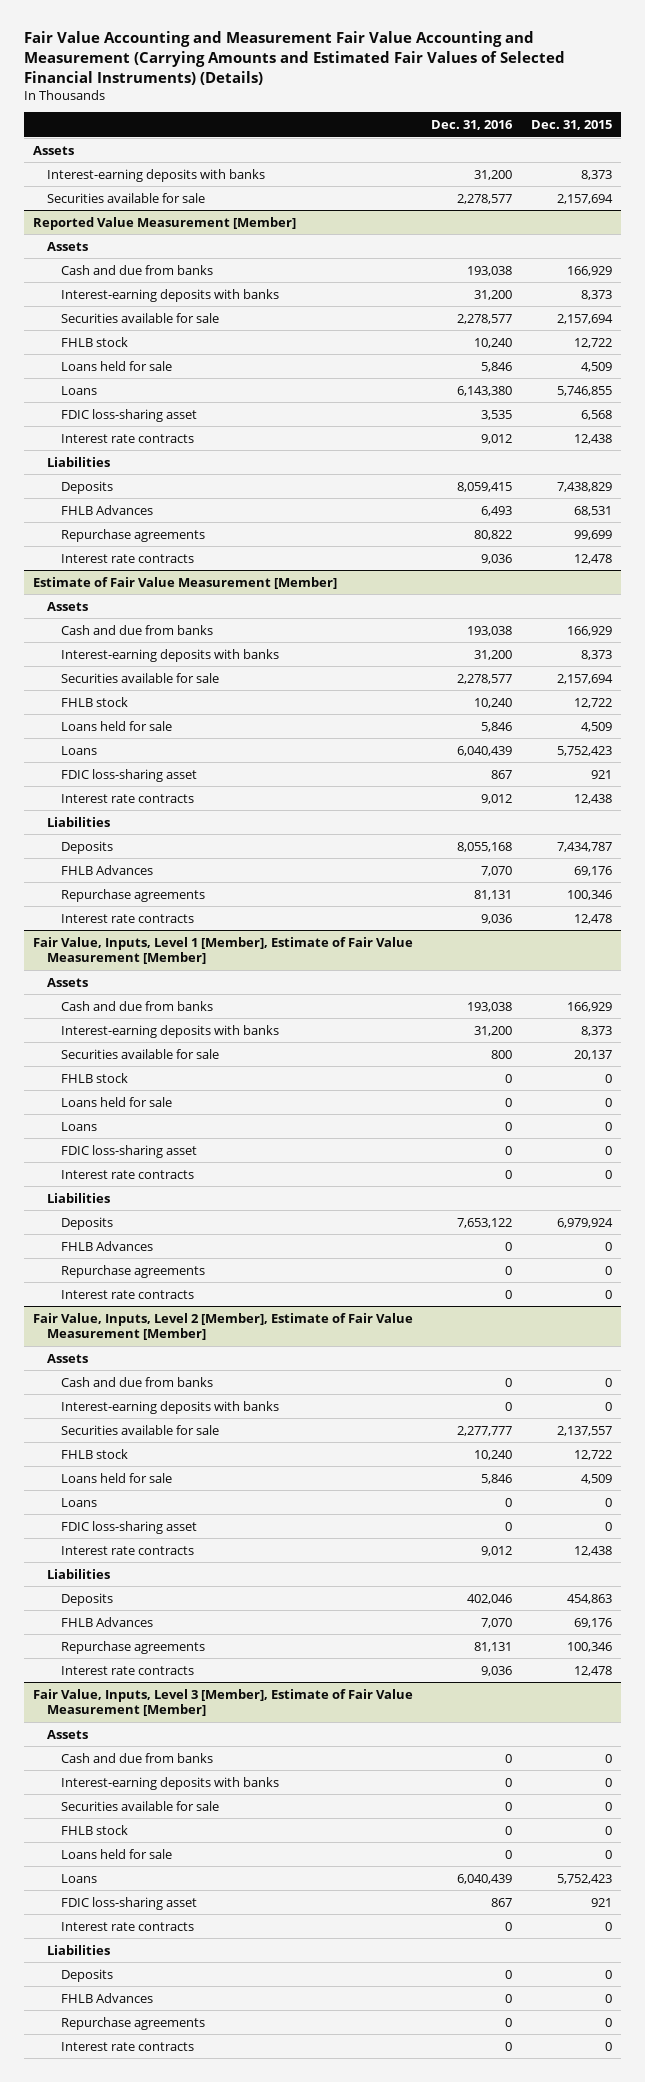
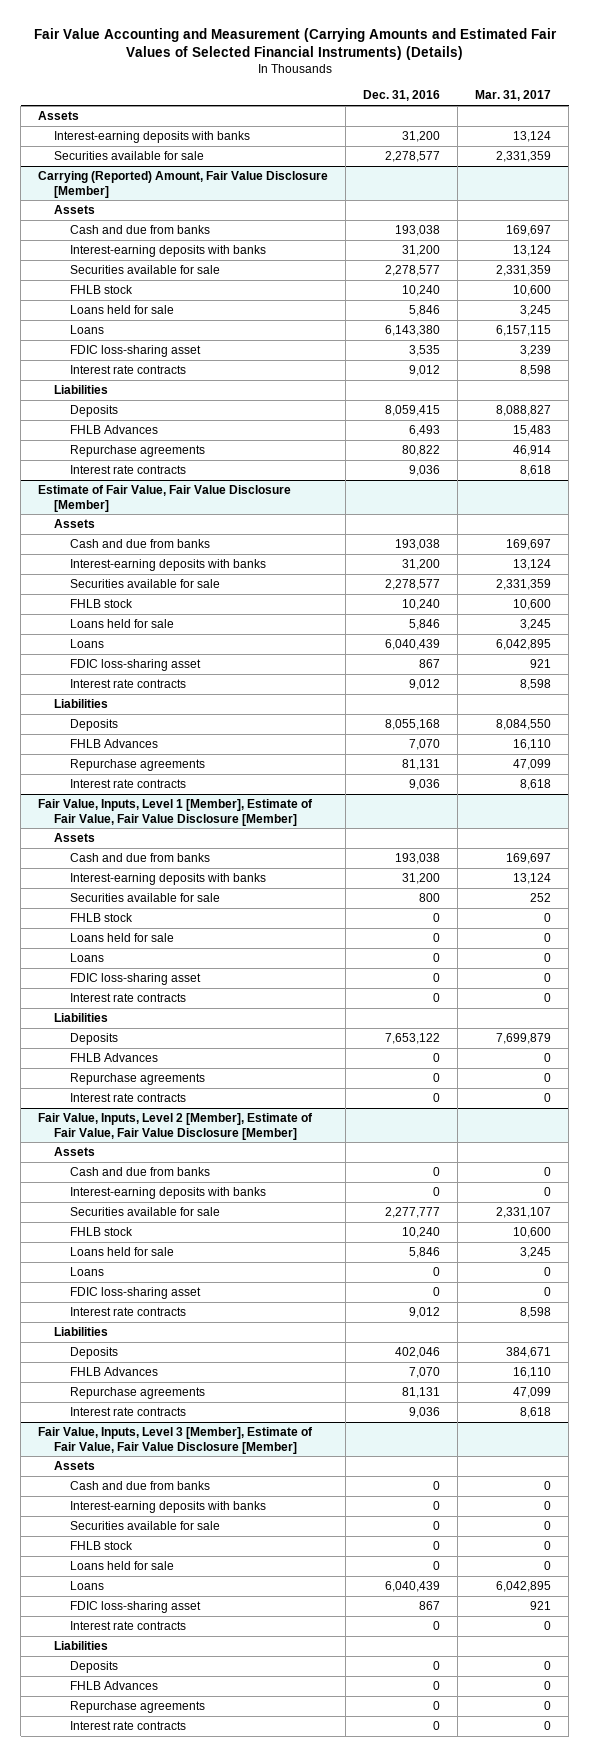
[23,31,565,85] Fair Value Accounting and Measurement Fair Value Accounting and Measurement (Carrying Amounts and Estimated Fair Values of Selected Financial Instruments) (Details) -> [33,28,557,61] Fair Value Accounting and Measurement (Carrying Amounts and Estimated Fair Values of Selected Financial Instruments) (Details)
[530,120,612,131] Dec. 31, 2015 -> none
none -> [475,90,552,102] Mar. 31, 2017
[32,216,296,230] Reported Value Measurement [Member] -> [38,171,329,198] Carrying (Reported) Amount, Fair Value Disclosure [Member]
[32,576,337,589] Estimate of Fair Value Measurement [Member] -> [38,485,292,512] Estimate of Fair Value, Fair Value Disclosure [Member]
[32,936,413,965] Fair Value, Inputs, Level 1 [Member], Estimate of Fair Value Measurement [Member] -> [38,799,314,826] Fair Value, Inputs, Level 1 [Member], Estimate of Fair Value, Fair Value Disclosure [Member]
[32,1312,413,1341] Fair Value, Inputs, Level 2 [Member], Estimate of Fair Value Measurement [Member] -> [38,1113,314,1140] Fair Value, Inputs, Level 2 [Member], Estimate of Fair Value, Fair Value Disclosure [Member]
[32,1688,413,1717] Fair Value, Inputs, Level 3 [Member], Estimate of Fair Value Measurement [Member] -> [38,1427,314,1454] Fair Value, Inputs, Level 3 [Member], Estimate of Fair Value, Fair Value Disclosure [Member]

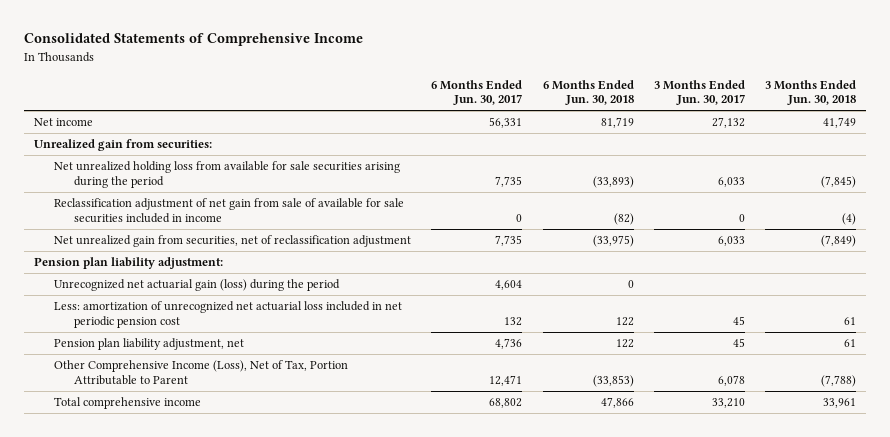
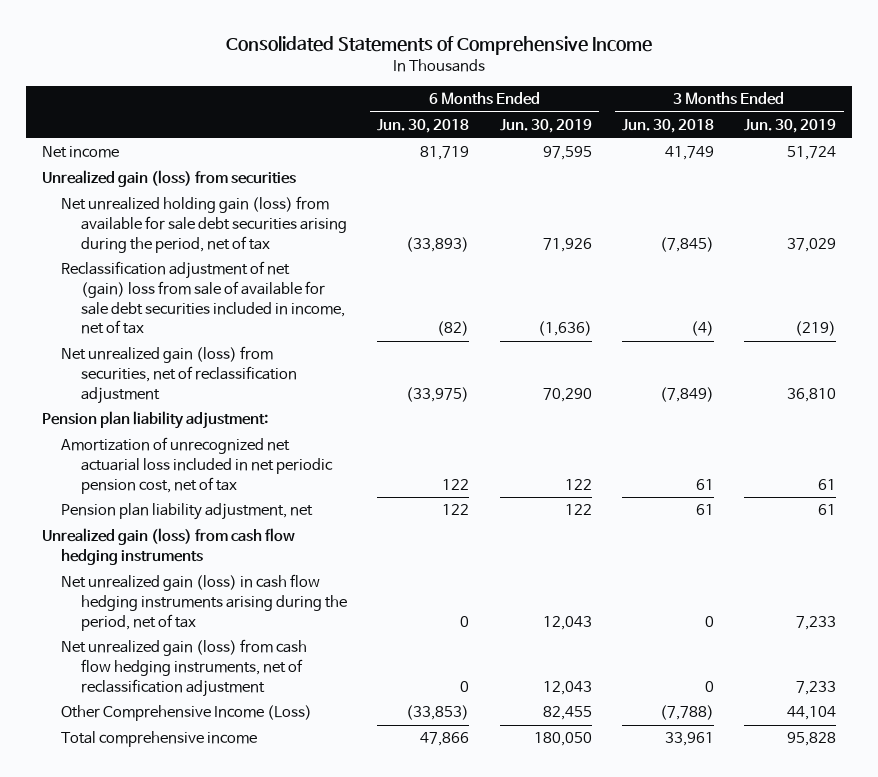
[431,79,523,106] 6 Months Ended Jun. 30, 2017 -> none
[653,79,745,106] 3 Months Ended Jun. 30, 2017 -> none
none -> [499,119,592,134] Jun. 30, 2019
none -> [744,119,837,134] Jun. 30, 2019
[33,139,212,152] Unrealized gain from securities: -> [41,170,296,188] Unrealized gain (loss) from securities
[54,161,401,189] Net unrealized holding loss from available for sale securities arising during the period -> [61,196,348,253] Net unrealized holding gain (loss) from available for sale debt securities arising during the period, net of tax
[54,198,405,224] Reclassification adjustment of net gain from sale of available for sale securities included in income -> [61,261,346,335] Reclassification adjustment of net (gain) loss from sale of available for sale debt securities included in income, net of tax
[54,235,412,248] Net unrealized gain from securities, net of reclassification adjustment -> [61,346,298,404] Net unrealized gain (loss) from securities, net of reclassification adjustment
[54,279,341,292] Unrecognized net actuarial gain (loss) during the period -> none
[54,301,403,329] Less: amortization of unrecognized net actuarial loss included in net periodic pension cost -> [61,437,334,494] Amortization of unrecognized net actuarial loss included in net periodic pension cost, net of tax
none -> [41,528,295,566] Unrealized gain (loss) from cash flow hedging instruments
none -> [61,574,348,631] Net unrealized gain (loss) in cash flow hedging instruments arising during the period, net of tax
none -> [61,639,308,697] Net unrealized gain (loss) from cash flow hedging instruments, net of reclassification adjustment
[54,360,349,386] Other Comprehensive Income (Loss), Net of Tax, Portion Attributable to Parent -> [61,705,313,722] Other Comprehensive Income (Loss)

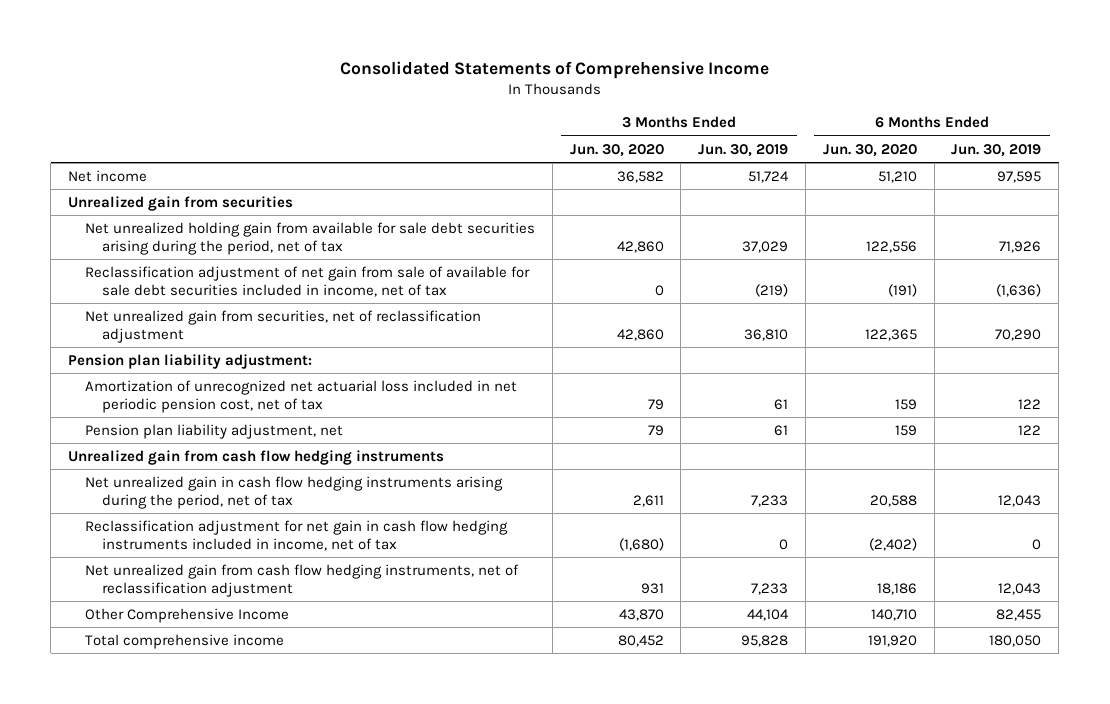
[377,119,470,134] Jun. 30, 2018 -> none
[622,119,715,134] Jun. 30, 2018 -> none
none -> [569,143,664,157] Jun. 30, 2020
none -> [822,143,917,157] Jun. 30, 2020
[41,170,296,188] Unrealized gain (loss) from securities -> [68,195,294,211] Unrealized gain from securities
[61,196,348,253] Net unrealized holding gain (loss) from available for sale debt securities arising during the period, net of tax -> [85,221,536,255] Net unrealized holding gain from available for sale debt securities arising during the period, net of tax
[61,261,346,335] Reclassification adjustment of net (gain) loss from sale of available for sale debt securities included in income, net of tax -> [85,265,531,297] Reclassification adjustment of net gain from sale of available for sale debt securities included in income, net of tax
[61,346,298,404] Net unrealized gain (loss) from securities, net of reclassification adjustment -> [85,309,482,343] Net unrealized gain from securities, net of reclassification adjustment
[41,528,295,566] Unrealized gain (loss) from cash flow hedging instruments -> [68,449,445,465] Unrealized gain from cash flow hedging instruments
[61,574,348,631] Net unrealized gain (loss) in cash flow hedging instruments arising during the period, net of tax -> [85,475,504,509] Net unrealized gain in cash flow hedging instruments arising during the period, net of tax
none -> [85,519,509,551] Reclassification adjustment for net gain in cash flow hedging instruments included in income, net of tax
[61,639,308,697] Net unrealized gain (loss) from cash flow hedging instruments, net of reclassification adjustment -> [85,563,520,597] Net unrealized gain from cash flow hedging instruments, net of reclassification adjustment
[61,705,313,722] Other Comprehensive Income (Loss) -> [85,607,290,623] Other Comprehensive Income

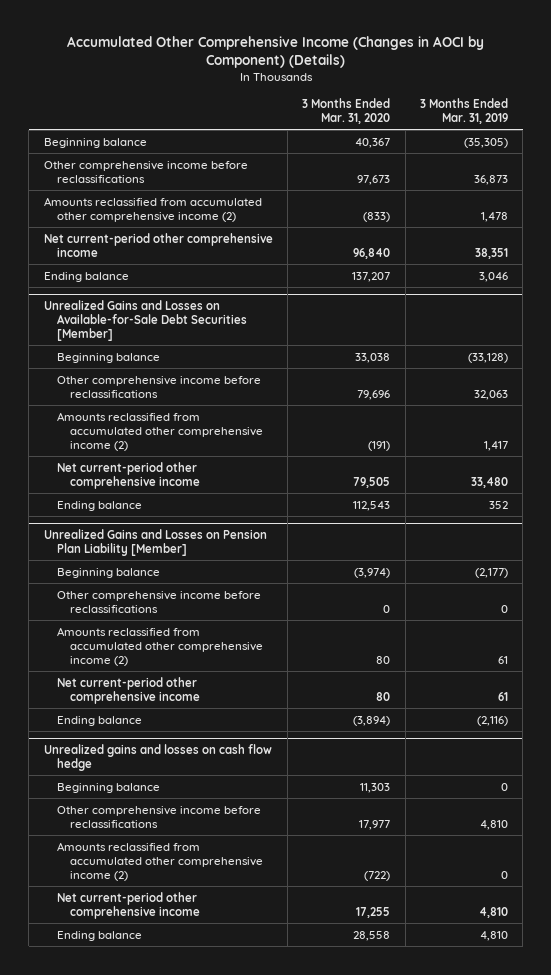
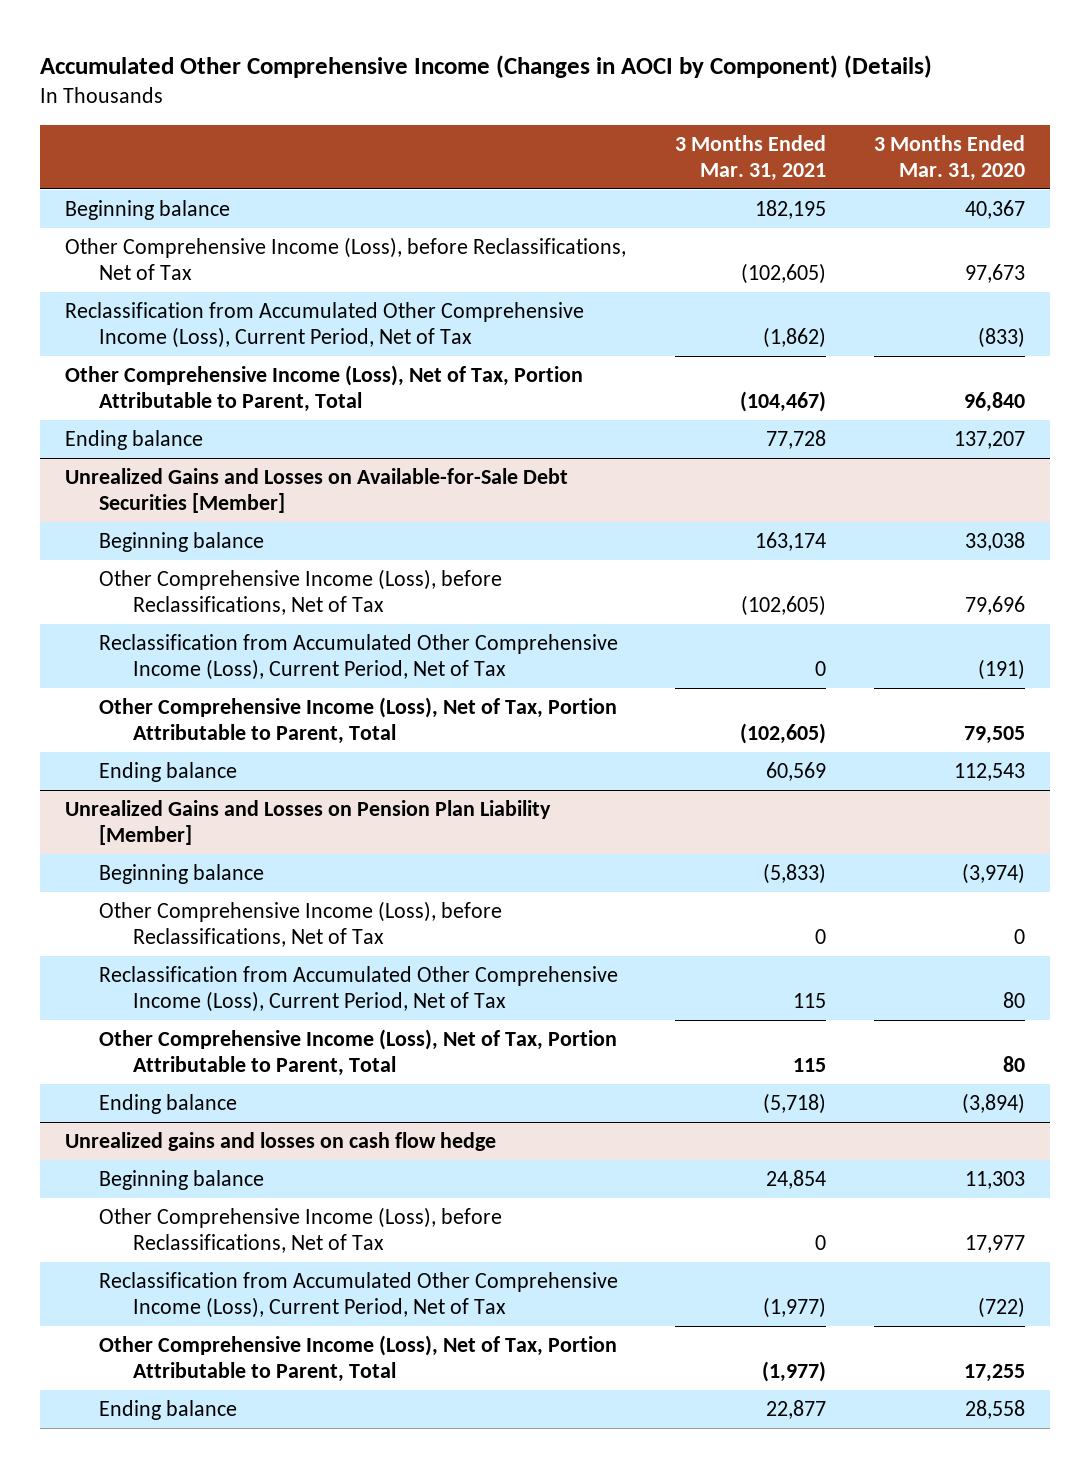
[419,97,508,125] 3 Months Ended Mar. 31, 2019 -> none
none -> [674,135,826,181] 3 Months Ended Mar. 31, 2021
[43,160,248,183] Other comprehensive income before reclassifications -> [64,236,626,280] Other Comprehensive Income (Loss), before Reclassifications, Net of Tax
[43,196,262,222] Amounts reclassified from accumulated other comprehensive income (2) -> [64,301,584,348] Reclassification from Accumulated Other Comprehensive Income (Loss), Current Period, Net of Tax
[43,232,273,257] Net current-period other comprehensive income -> [64,364,583,412] Other Comprehensive Income (Loss), Net of Tax, Portion Attributable to Parent, Total
[56,375,261,398] Other comprehensive income before reclassifications -> [98,568,502,615] Other Comprehensive Income (Loss), before Reclassifications, Net of Tax
[56,411,263,451] Amounts reclassified from accumulated other comprehensive income (2) -> [98,633,618,680] Reclassification from Accumulated Other Comprehensive Income (Loss), Current Period, Net of Tax
[56,461,200,489] Net current-period other comprehensive income -> [98,696,617,744] Other Comprehensive Income (Loss), Net of Tax, Portion Attributable to Parent, Total
[56,590,261,613] Other comprehensive income before reclassifications -> [98,900,502,947] Other Comprehensive Income (Loss), before Reclassifications, Net of Tax
[56,626,263,666] Amounts reclassified from accumulated other comprehensive income (2) -> [98,965,618,1012] Reclassification from Accumulated Other Comprehensive Income (Loss), Current Period, Net of Tax
[56,676,200,704] Net current-period other comprehensive income -> [98,1028,617,1076] Other Comprehensive Income (Loss), Net of Tax, Portion Attributable to Parent, Total
[56,805,261,828] Other comprehensive income before reclassifications -> [98,1206,502,1253] Other Comprehensive Income (Loss), before Reclassifications, Net of Tax
[56,841,263,881] Amounts reclassified from accumulated other comprehensive income (2) -> [98,1271,618,1318] Reclassification from Accumulated Other Comprehensive Income (Loss), Current Period, Net of Tax
[56,891,200,919] Net current-period other comprehensive income -> [98,1334,617,1382] Other Comprehensive Income (Loss), Net of Tax, Portion Attributable to Parent, Total

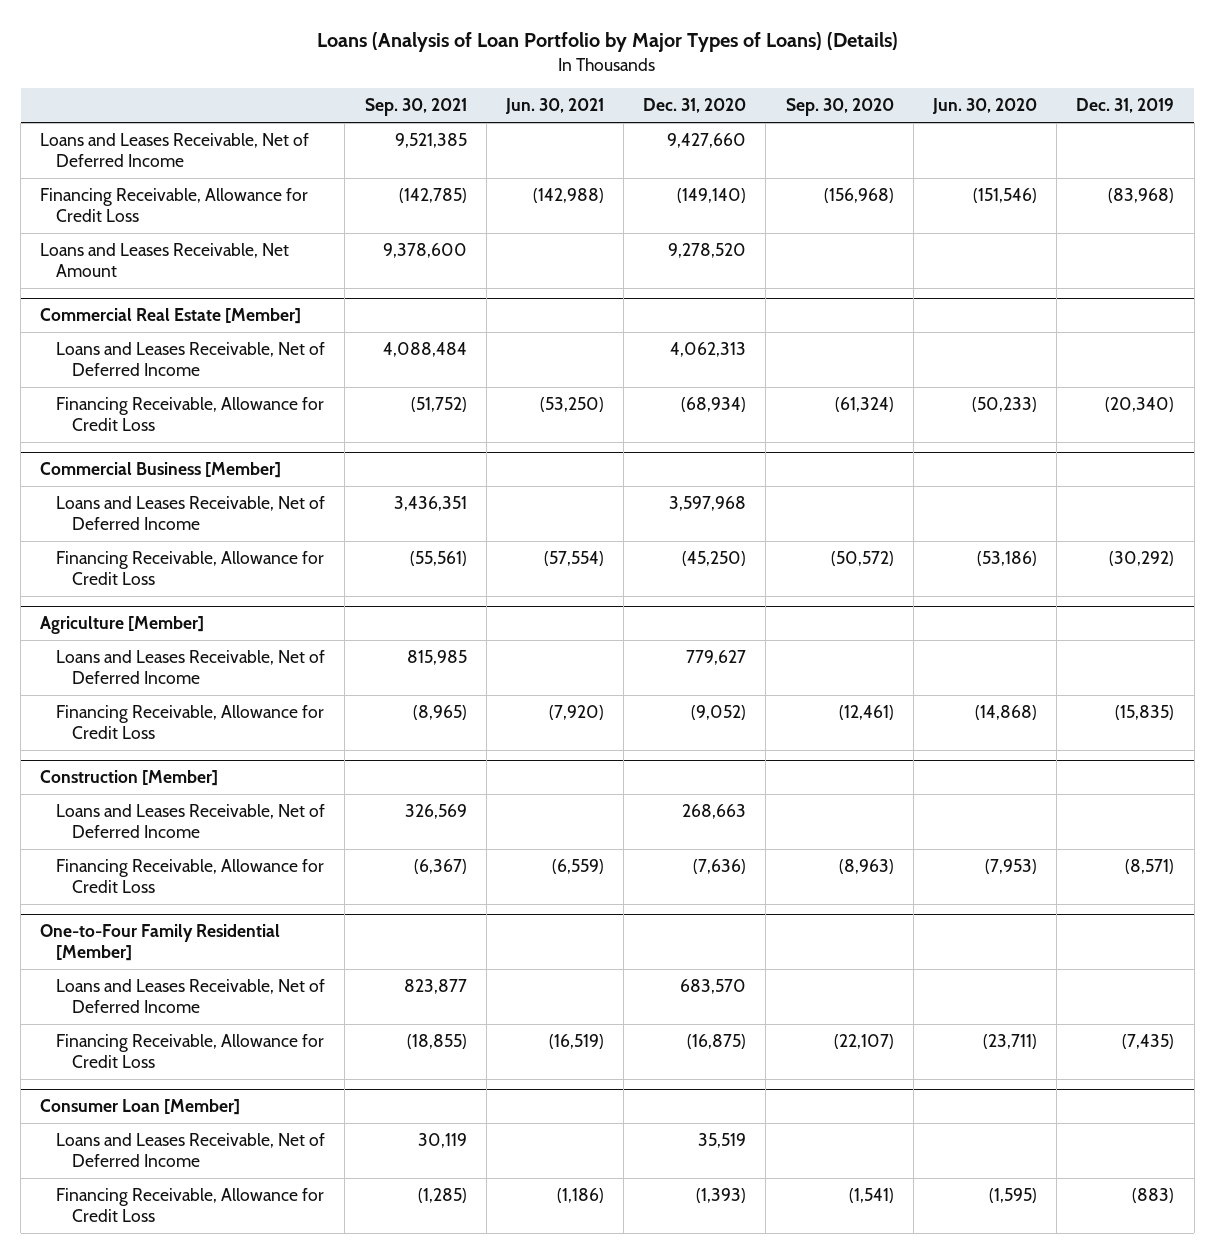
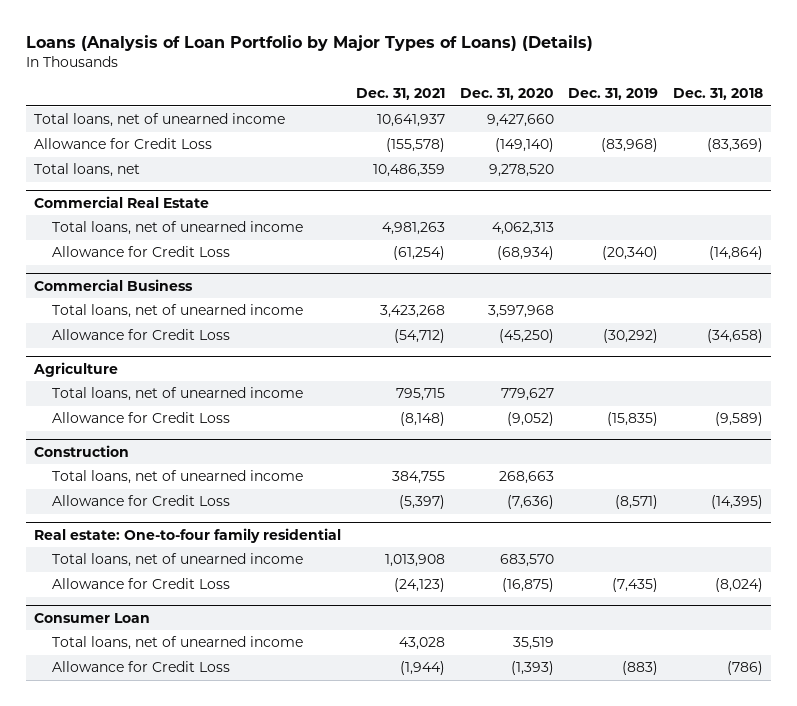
[364,98,467,117] Sep. 30, 2021 -> none
[504,98,604,115] Jun. 30, 2021 -> none
[785,98,894,117] Sep. 30, 2020 -> none
[931,98,1037,115] Jun. 30, 2020 -> none
none -> [355,88,445,101] Dec. 31, 2021
none -> [673,88,764,101] Dec. 31, 2018
[40,133,310,167] Loans and Leases Receivable, Net of Deferred Income -> [33,113,285,128] Total loans, net of unearned income
[40,188,309,222] Financing Receivable, Allowance for Credit Loss -> [33,138,212,150] Allowance for Credit Loss
[40,243,290,277] Loans and Leases Receivable, Net Amount -> [33,163,140,178] Total loans, net
[40,308,302,325] Commercial Real Estate [Member] -> [33,195,209,208] Commercial Real Estate
[56,342,326,376] Loans and Leases Receivable, Net of Deferred Income -> [52,221,304,236] Total loans, net of unearned income
[56,397,325,431] Financing Receivable, Allowance for Credit Loss -> [52,246,231,258] Allowance for Credit Loss
[40,462,282,479] Commercial Business [Member] -> [33,278,193,291] Commercial Business
[56,496,326,530] Loans and Leases Receivable, Net of Deferred Income -> [52,304,304,319] Total loans, net of unearned income
[56,551,325,585] Financing Receivable, Allowance for Credit Loss -> [52,329,231,341] Allowance for Credit Loss
[40,616,205,635] Agriculture [Member] -> [32,361,118,377] Agriculture
[56,650,326,684] Loans and Leases Receivable, Net of Deferred Income -> [52,387,304,402] Total loans, net of unearned income
[56,705,325,739] Financing Receivable, Allowance for Credit Loss -> [52,412,231,424] Allowance for Credit Loss
[40,770,219,787] Construction [Member] -> [33,444,129,457] Construction
[56,804,326,838] Loans and Leases Receivable, Net of Deferred Income -> [52,470,304,485] Total loans, net of unearned income
[56,859,325,893] Financing Receivable, Allowance for Credit Loss -> [52,495,231,507] Allowance for Credit Loss
[40,924,281,961] One-to-Four Family Residential [Member] -> [33,527,341,543] Real estate: One-to-four family residential
[56,979,326,1013] Loans and Leases Receivable, Net of Deferred Income -> [52,553,304,568] Total loans, net of unearned income
[56,1034,325,1068] Financing Receivable, Allowance for Credit Loss -> [52,578,231,590] Allowance for Credit Loss
[40,1099,241,1116] Consumer Loan [Member] -> [33,612,150,623] Consumer Loan
[56,1133,326,1167] Loans and Leases Receivable, Net of Deferred Income -> [52,636,304,651] Total loans, net of unearned income
[56,1188,325,1222] Financing Receivable, Allowance for Credit Loss -> [52,661,231,673] Allowance for Credit Loss

